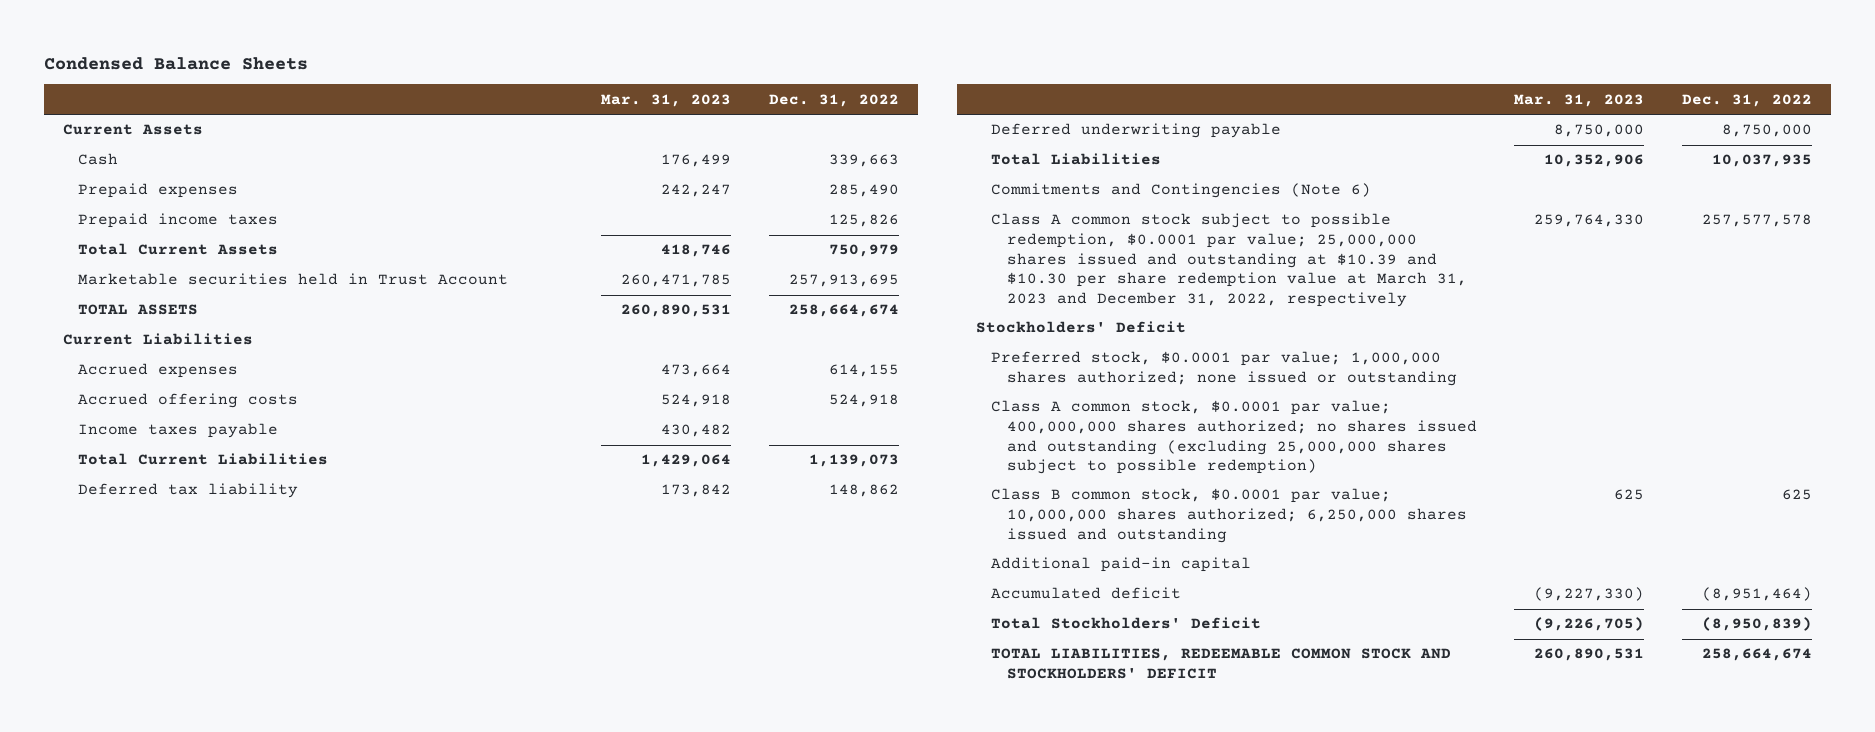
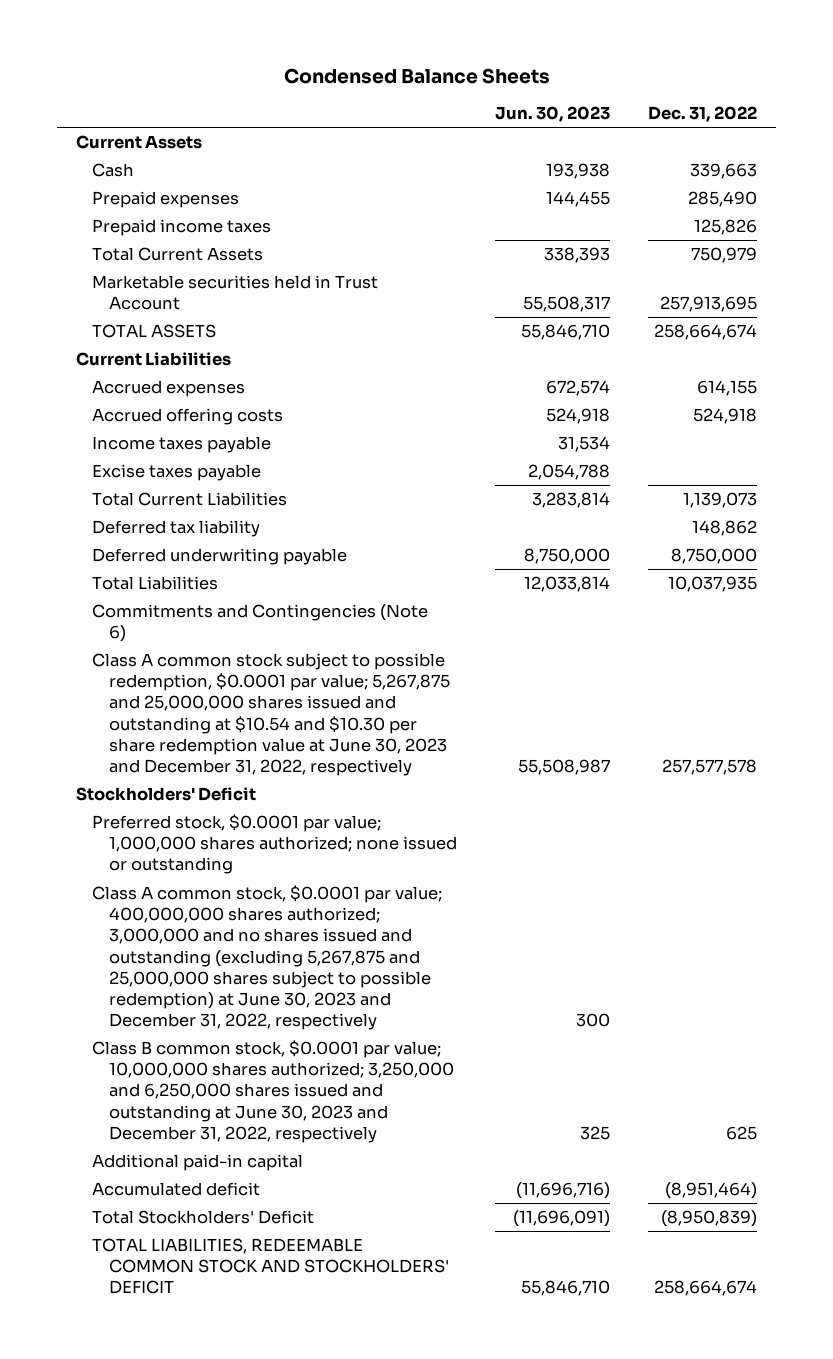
[601,93,732,107] Mar. 31, 2023 -> none
none -> [494,106,610,123] Jun. 30, 2023
none -> [92,464,262,482] Excise taxes payable
[991,213,1467,307] Class A common stock subject to possible redemption, $0.0001 par value; 25,000,000 shares issued and outstanding at $10.39 and $10.30 per share redemption value at March 31, 2023 and December 31, 2022, respectively -> [92,653,450,776] Class A common stock subject to possible redemption, $0.0001 par value; 5,267,875 and 25,000,000 shares issued and outstanding at $10.54 and $10.30 per share redemption value at June 30, 2023 and December 31, 2022, respectively
[991,400,1477,475] Class A common stock, $0.0001 par value; 400,000,000 shares authorized; no shares issued and outstanding (excluding 25,000,000 shares subject to possible redemption) -> [92,885,443,1030] Class A common stock, $0.0001 par value; 400,000,000 shares authorized; 3,000,000 and no shares issued and outstanding (excluding 5,267,875 and 25,000,000 shares subject to possible redemption) at June 30, 2023 and December 31, 2022, respectively
[991,488,1467,543] Class B common stock, $0.0001 par value; 10,000,000 shares authorized; 6,250,000 shares issued and outstanding -> [92,1040,454,1143] Class B common stock, $0.0001 par value; 10,000,000 shares authorized; 3,250,000 and 6,250,000 shares issued and outstanding at June 30, 2023 and December 31, 2022, respectively

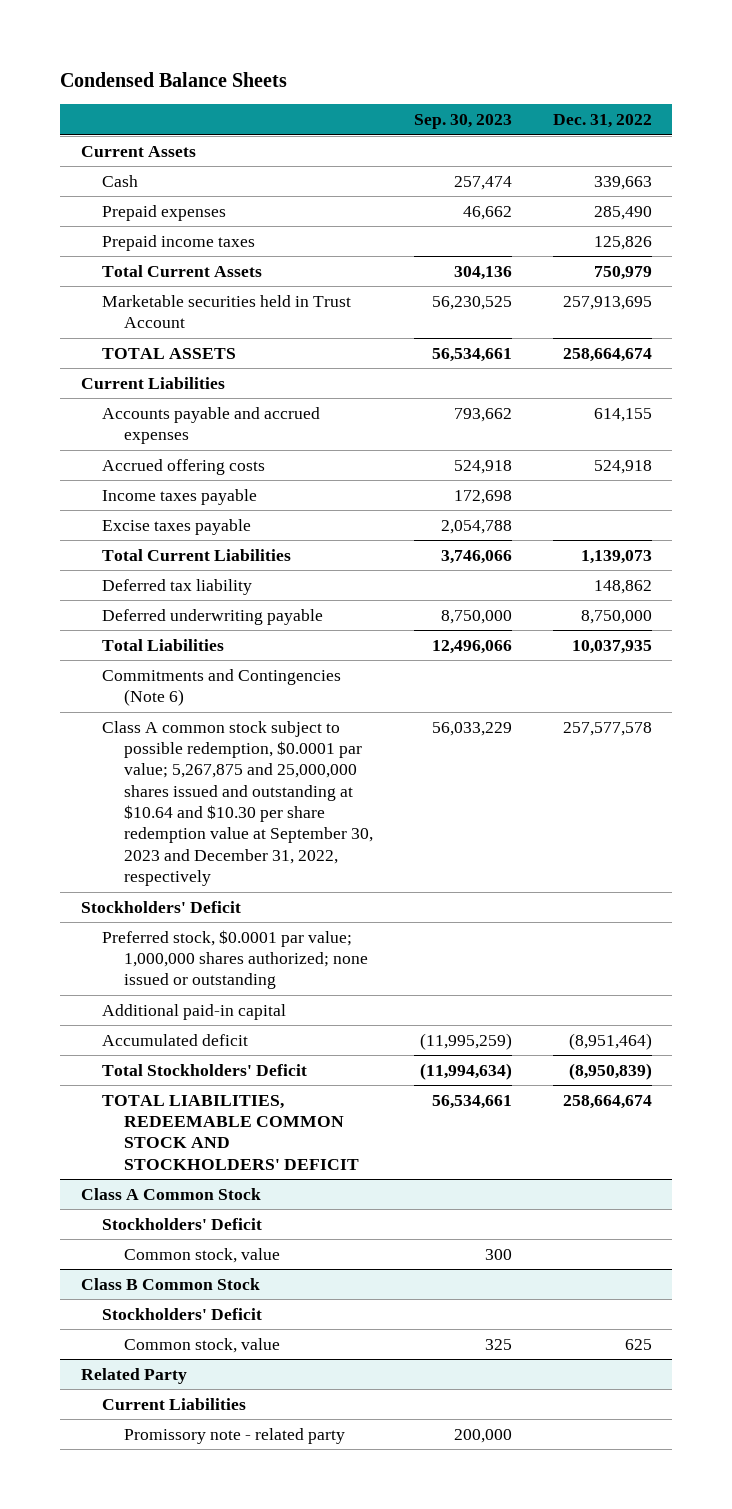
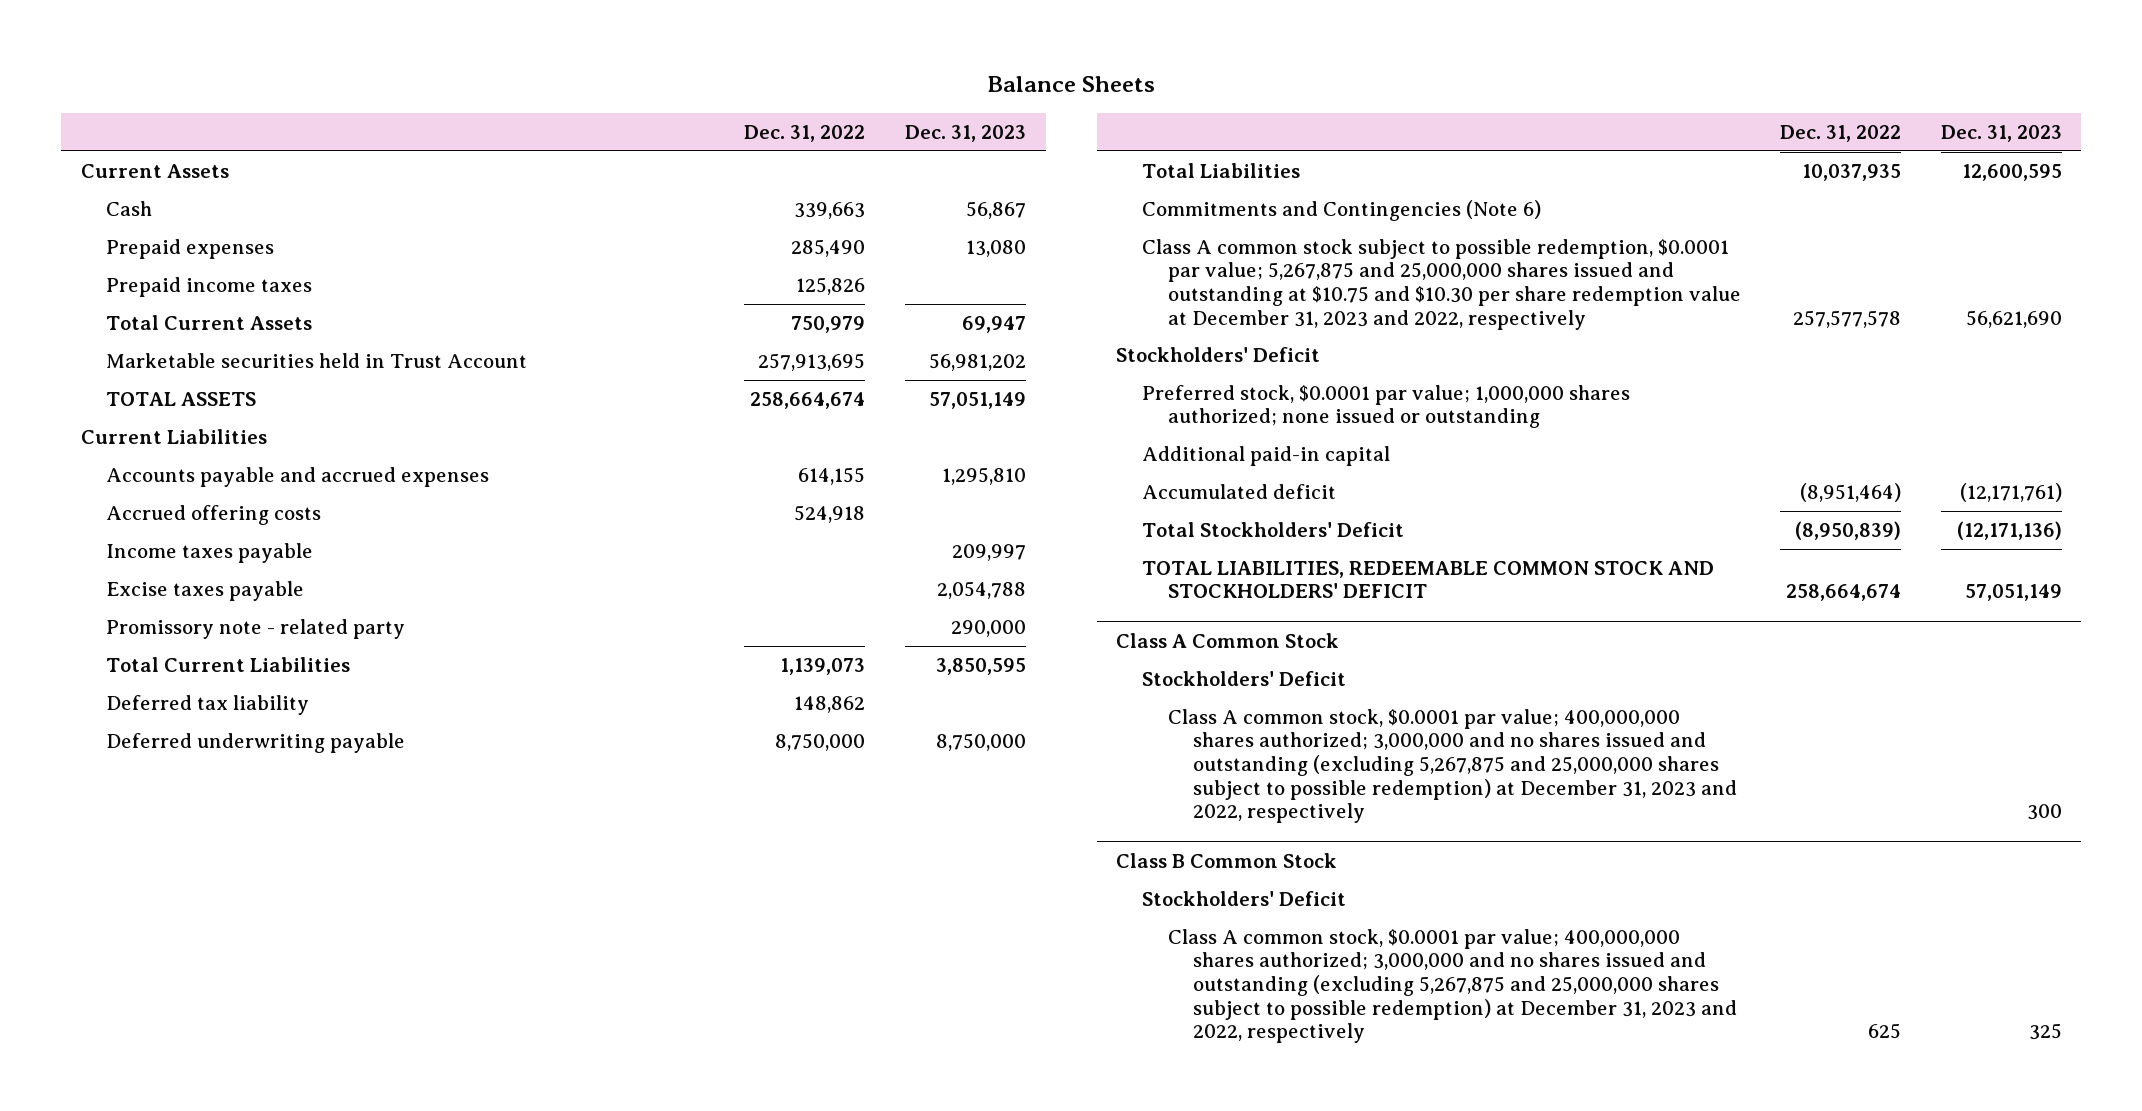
[60,72,288,88] Condensed Balance Sheets -> [987,76,1156,93] Balance Sheets
[413,114,512,130] Sep. 30, 2023 -> none
none -> [904,124,1026,142] Dec. 31, 2023
none -> [106,618,406,639] Promissory note - related party
[102,720,373,887] Class A common stock subject to possible redemption, $0.0001 par value; 5,267,875 and 25,000,000 shares issued and outstanding at $10.64 and $10.30 per share redemption value at September 30, 2023 and December 31, 2022, respectively -> [1141,238,1741,330] Class A common stock subject to possible redemption, $0.0001 par value; 5,267,875 and 25,000,000 shares issued and outstanding at $10.75 and $10.30 per share redemption value at December 31, 2023 and 2022, respectively
[123,1247,280,1263] Common stock, value -> [1167,708,1738,824] Class A common stock, $0.0001 par value; 400,000,000 shares authorized; 3,000,000 and no shares issued and outstanding (excluding 5,267,875 and 25,000,000 shares subject to possible redemption) at December 31, 2023 and 2022, respectively
[80,1367,187,1384] Related Party -> none
[102,1397,247,1410] Current Liabilities -> none
[123,1427,345,1444] Promissory note - related party -> none
[123,1337,280,1353] Common stock, value -> [1167,928,1738,1044] Class A common stock, $0.0001 par value; 400,000,000 shares authorized; 3,000,000 and no shares issued and outstanding (excluding 5,267,875 and 25,000,000 shares subject to possible redemption) at December 31, 2023 and 2022, respectively

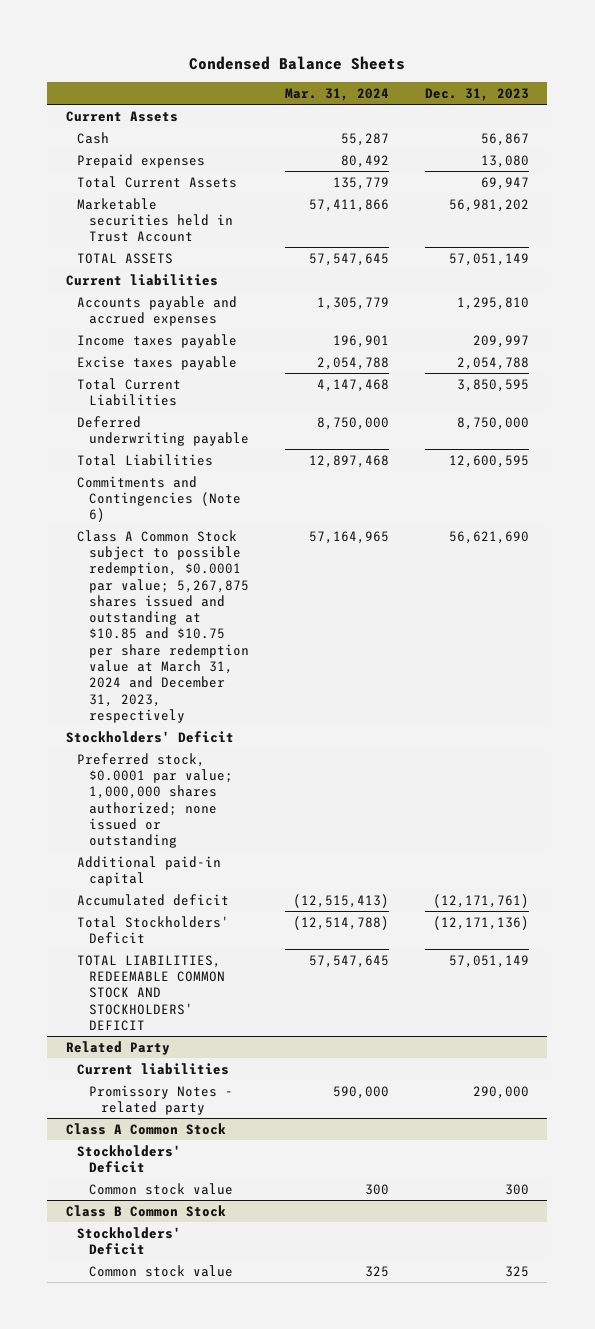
[987,76,1156,93] Balance Sheets -> [189,55,406,70] Condensed Balance Sheets
[744,124,866,142] Dec. 31, 2022 -> none
none -> [285,88,390,102] Mar. 31, 2024
[106,276,313,297] Prepaid income taxes -> none
[80,428,267,444] Current Liabilities -> [65,273,218,286] Current liabilities
[106,504,322,525] Accrued offering costs -> none
[106,618,406,639] Promissory note - related party -> none
[106,694,310,715] Deferred tax liability -> none
[1141,238,1741,330] Class A common stock subject to possible redemption, $0.0001 par value; 5,267,875 and 25,000,000 shares issued and outstanding at $10.75 and $10.30 per share redemption value at December 31, 2023 and 2022, respectively -> [77,529,249,723] Class A Common Stock subject to possible redemption, $0.0001 par value; 5,267,875 shares issued and outstanding at $10.85 and $10.75 per share redemption value at March 31, 2024 and December 31, 2023, respectively
none -> [65,1040,170,1055] Related Party
none -> [77,1062,230,1075] Current liabilities
none -> [88,1084,233,1116] Promissory Notes - related party
[1167,708,1738,824] Class A common stock, $0.0001 par value; 400,000,000 shares authorized; 3,000,000 and no shares issued and outstanding (excluding 5,267,875 and 25,000,000 shares subject to possible redemption) at December 31, 2023 and 2022, respectively -> [88,1182,233,1195] Common stock value
[1167,928,1738,1044] Class A common stock, $0.0001 par value; 400,000,000 shares authorized; 3,000,000 and no shares issued and outstanding (excluding 5,267,875 and 25,000,000 shares subject to possible redemption) at December 31, 2023 and 2022, respectively -> [88,1264,233,1277] Common stock value

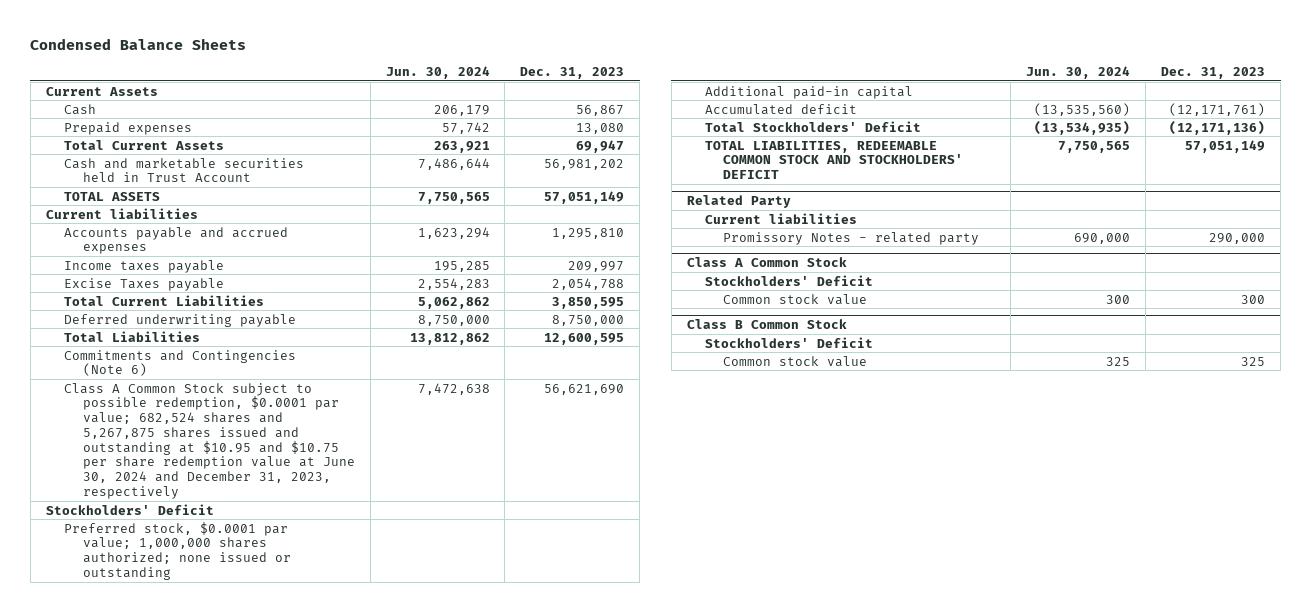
[285,88,390,102] Mar. 31, 2024 -> none
none -> [385,65,490,79] Jun. 30, 2024
[77,197,233,243] Marketable securities held in Trust Account -> [64,157,305,183] Cash and marketable securities held in Trust Account
[77,355,238,370] Excise taxes payable -> [64,277,225,291] Excise Taxes payable
[77,529,249,723] Class A Common Stock subject to possible redemption, $0.0001 par value; 5,267,875 shares issued and outstanding at $10.85 and $10.75 per share redemption value at March 31, 2024 and December 31, 2023, respectively -> [64,382,355,499] Class A Common Stock subject to possible redemption, $0.0001 par value; 682,524 shares and 5,267,875 shares issued and outstanding at $10.95 and $10.75 per share redemption value at June 30, 2024 and December 31, 2023, respectively

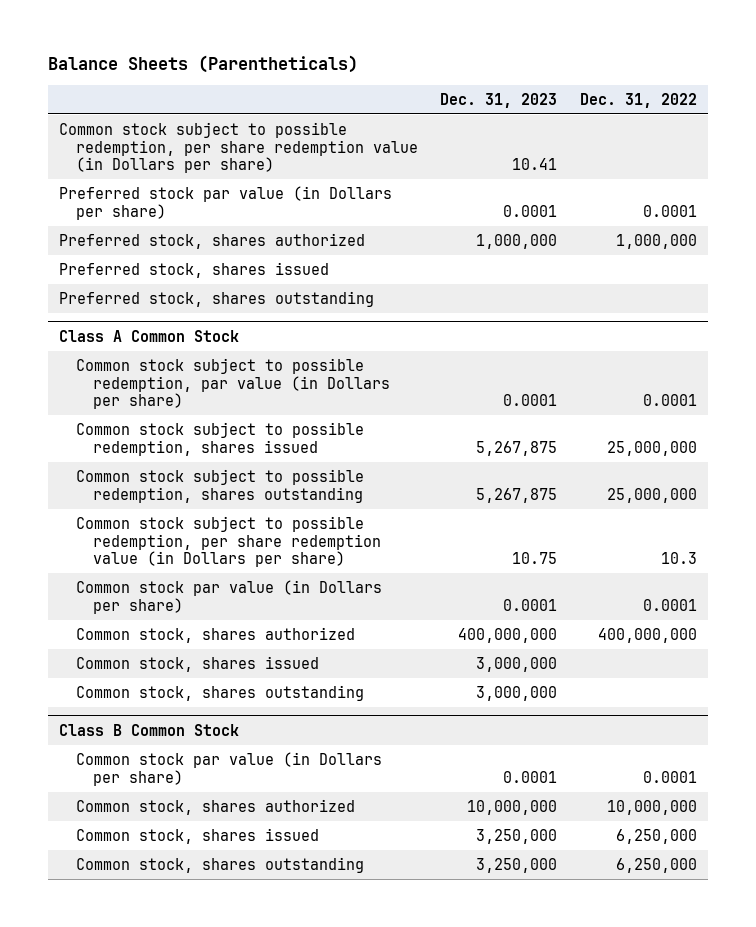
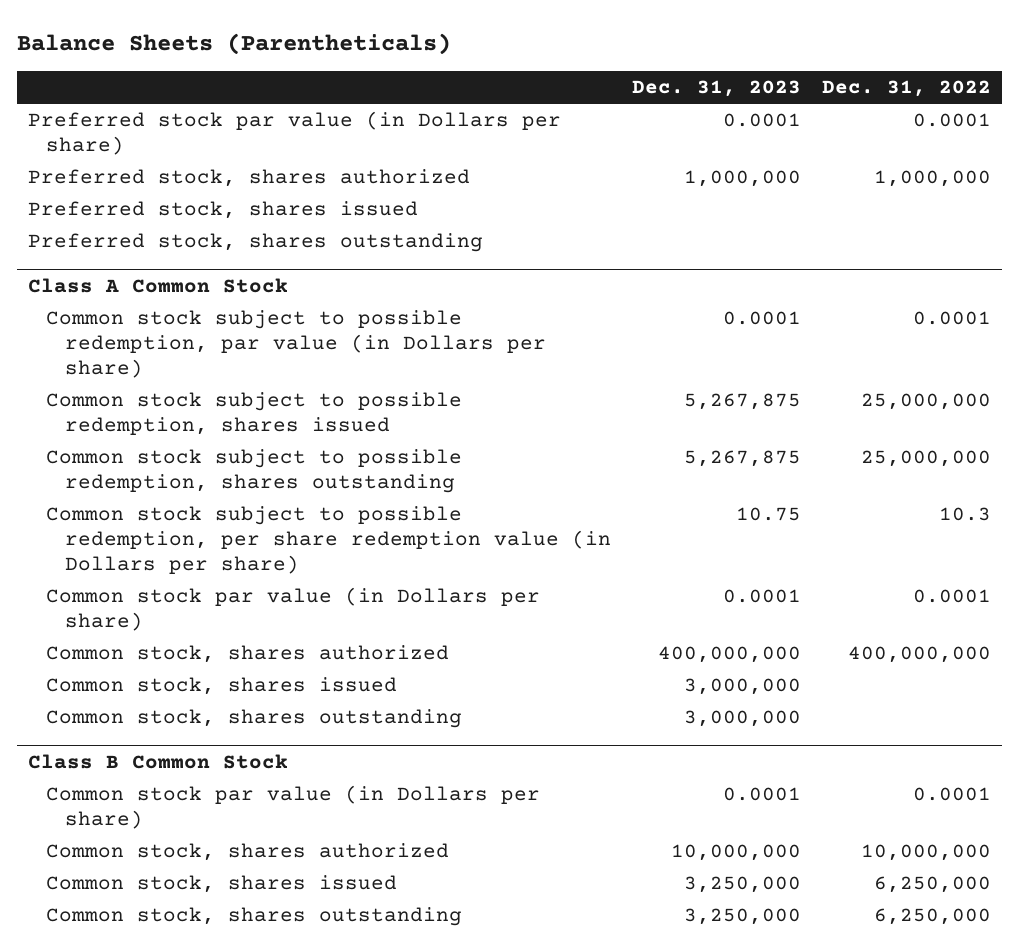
[58,121,418,174] Common stock subject to possible redemption, per share redemption value (in Dollars per share) -> none

